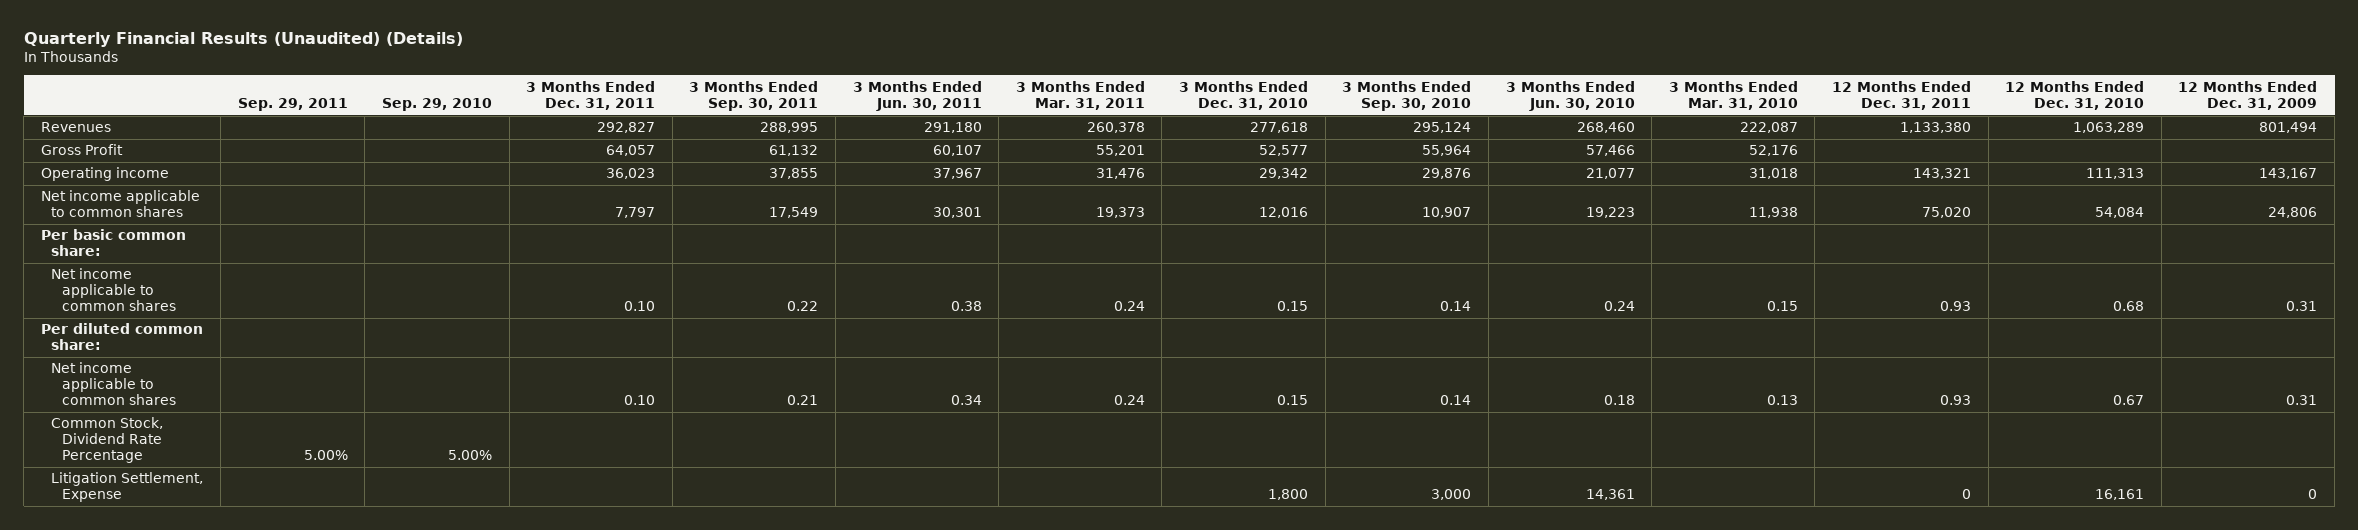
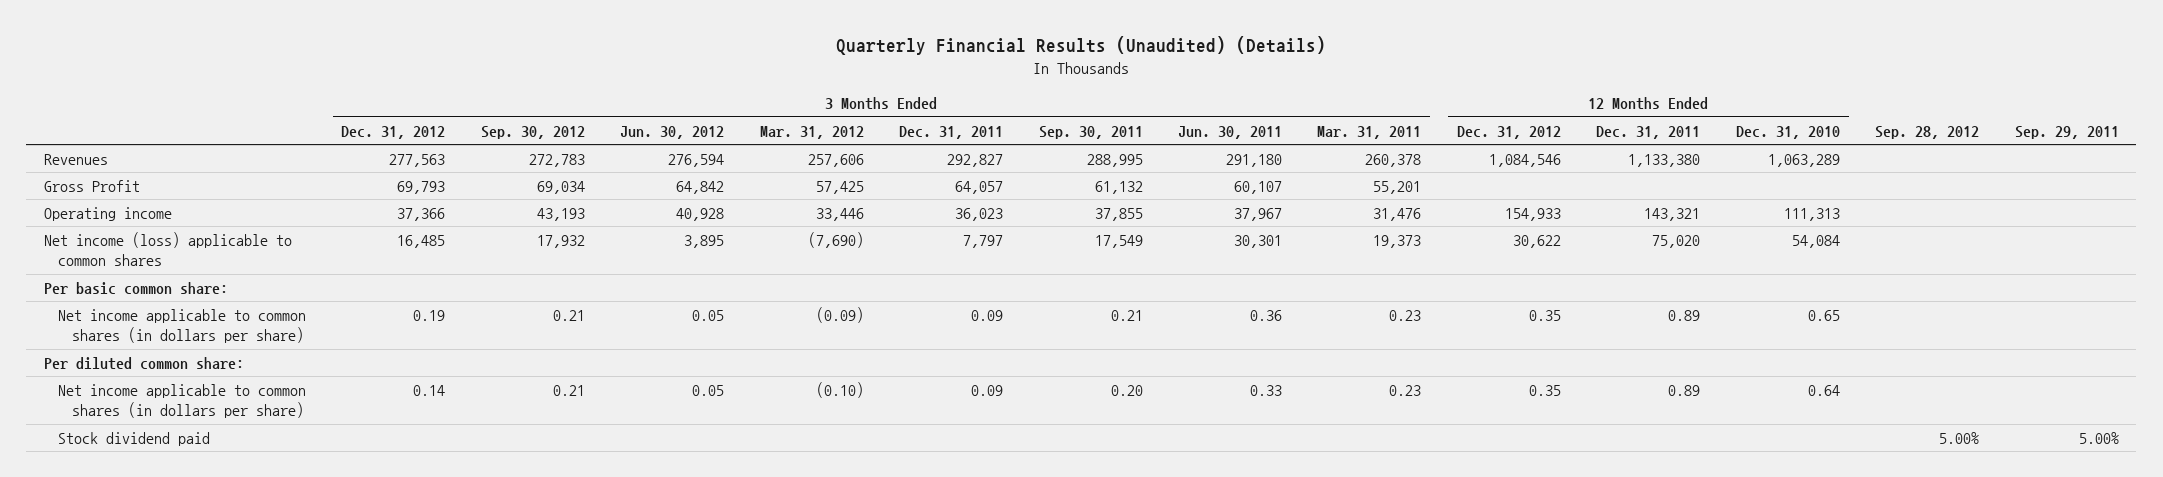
[381,97,492,111] Sep. 29, 2010 -> none
[1179,80,1309,110] 3 Months Ended Dec. 31, 2010 -> none
[1342,80,1472,111] 3 Months Ended Sep. 30, 2010 -> none
[1505,80,1635,111] 3 Months Ended Jun. 30, 2010 -> none
[1668,80,1798,110] 3 Months Ended Mar. 31, 2010 -> none
[2178,80,2318,110] 12 Months Ended Dec. 31, 2009 -> none
none -> [341,125,446,139] Dec. 31, 2012
none -> [480,125,585,139] Sep. 30, 2012
none -> [620,125,725,139] Jun. 30, 2012
none -> [759,125,864,139] Mar. 31, 2012
none -> [1456,125,1561,139] Dec. 31, 2012
none -> [1875,125,1980,139] Sep. 28, 2012
[40,190,200,218] Net income applicable to common shares -> [44,231,293,267] Net income (loss) applicable to common shares
[51,268,177,312] Net income applicable to common shares -> [58,308,307,344] Net income applicable to common shares (in dollars per share)
[624,301,656,312] 0.10 -> [971,309,1004,321] 0.09
[787,301,819,312] 0.22 -> [1110,309,1143,321] 0.21
[950,301,982,312] 0.38 -> [1250,309,1283,321] 0.36
[1113,301,1145,312] 0.24 -> [1389,309,1422,321] 0.23
[1940,301,1972,312] 0.93 -> [1668,309,1701,321] 0.89
[2113,301,2145,312] 0.68 -> [1807,309,1840,321] 0.65
[51,472,204,503] Litigation Settlement, Expense -> none
[51,362,177,406] Net income applicable to common shares -> [58,383,307,419] Net income applicable to common shares (in dollars per share)
[624,395,656,406] 0.10 -> [971,384,1004,396] 0.09
[787,395,819,406] 0.21 -> [1110,384,1143,396] 0.20
[950,395,982,406] 0.34 -> [1250,384,1283,396] 0.33
[1113,395,1145,406] 0.24 -> [1389,384,1422,396] 0.23
[1940,395,1972,406] 0.93 -> [1668,384,1701,396] 0.89
[2113,395,2145,406] 0.67 -> [1807,384,1840,396] 0.64
[51,417,164,464] Common Stock, Dividend Rate Percentage -> [58,431,211,446] Stock dividend paid

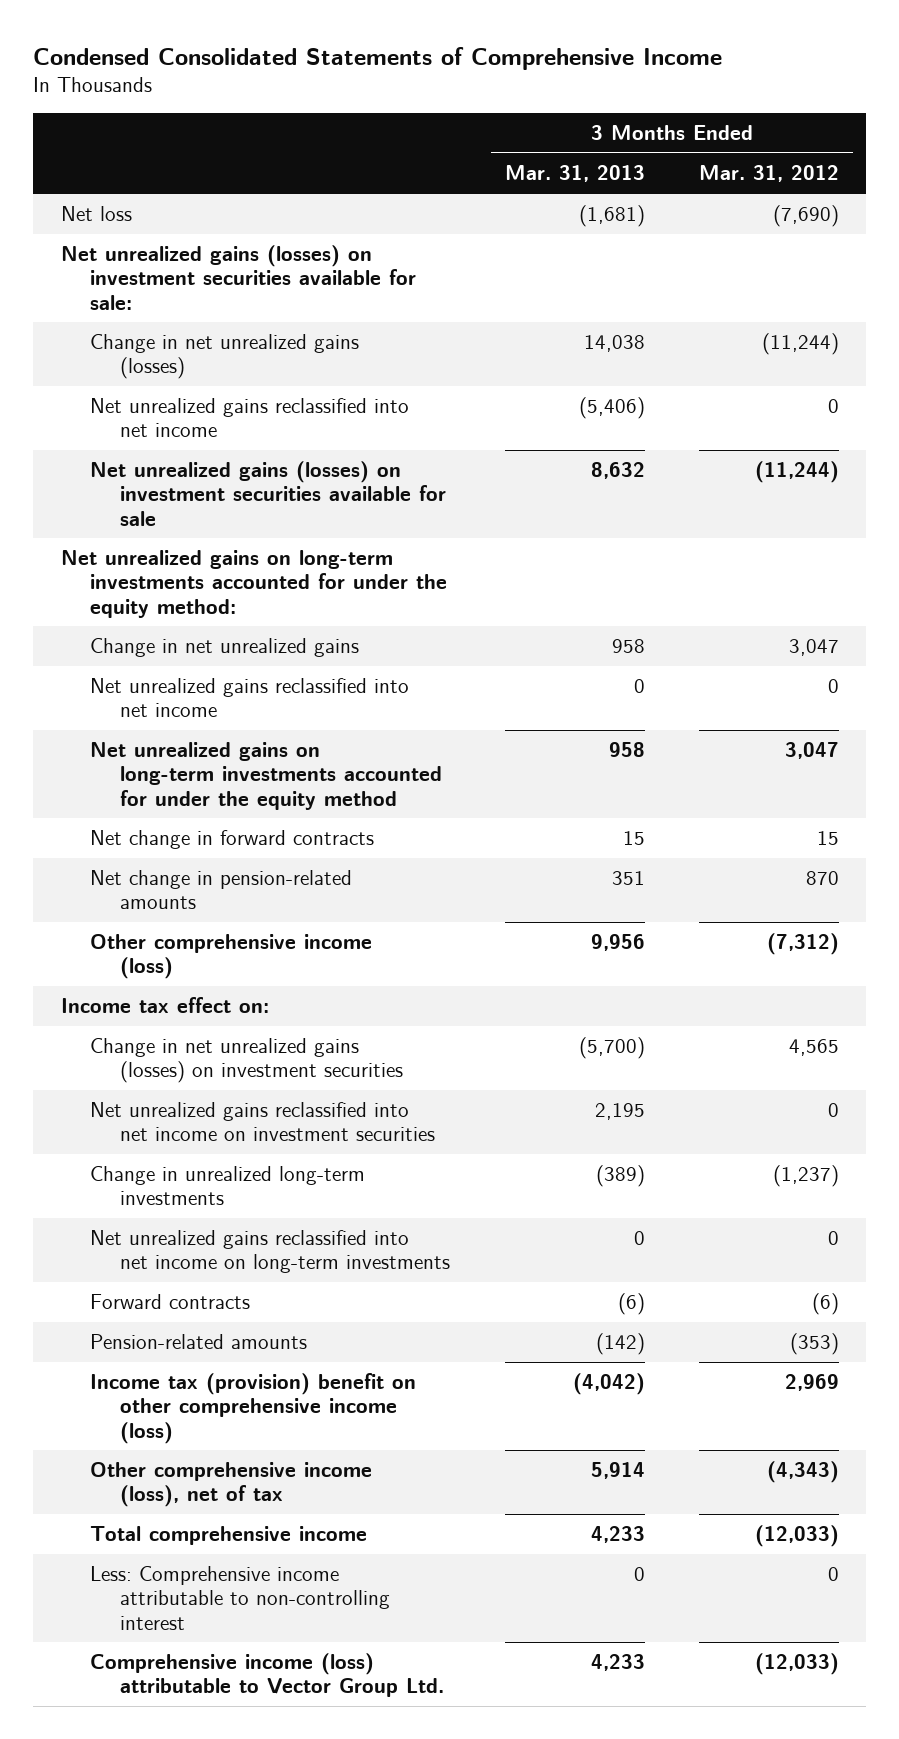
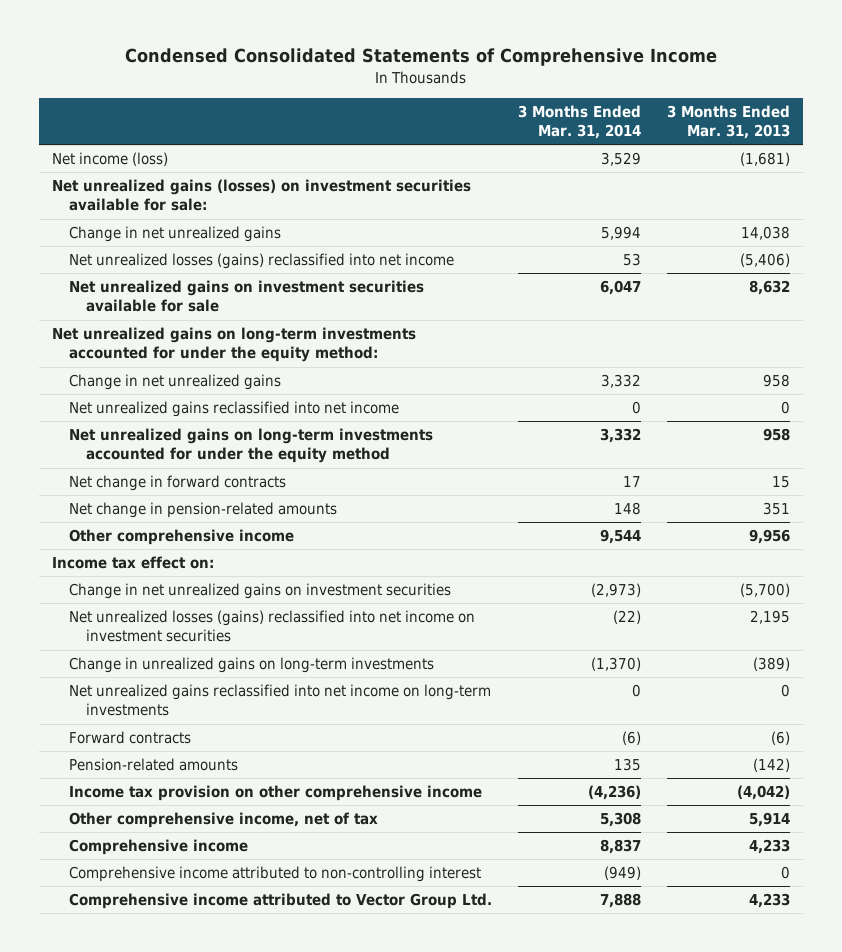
[698,165,839,183] Mar. 31, 2012 -> none
none -> [518,105,642,140] 3 Months Ended Mar. 31, 2014
[60,206,132,222] Net loss -> [51,152,168,167] Net income (loss)
[90,334,360,380] Change in net unrealized gains (losses) -> [68,226,281,243] Change in net unrealized gains
[90,398,410,438] Net unrealized gains reclassified into net income -> [68,253,454,270] Net unrealized losses (gains) reclassified into net income
[90,461,447,526] Net unrealized gains (losses) on investment securities available for sale -> [68,280,424,313] Net unrealized gains on investment securities available for sale
[90,934,373,980] Other comprehensive income (loss) -> [68,529,294,546] Other comprehensive income
[90,1038,404,1084] Change in net unrealized gains (losses) on investment securities -> [68,583,451,600] Change in net unrealized gains on investment securities
[90,1102,436,1142] Net unrealized gains reclassified into net income on investment securities -> [68,610,475,643] Net unrealized losses (gains) reclassified into net income on investment securities
[90,1166,366,1206] Change in unrealized long-term investments -> [68,657,434,674] Change in unrealized gains on long-term investments
[90,1373,417,1444] Income tax (provision) benefit on other comprehensive income (loss) -> [68,785,482,802] Income tax provision on other comprehensive income
[90,1462,373,1508] Other comprehensive income (loss), net of tax -> [68,812,378,829] Other comprehensive income, net of tax
[90,1526,368,1546] Total comprehensive income -> [68,839,248,856] Comprehensive income
[90,1566,391,1630] Less: Comprehensive income attributable to non-controlling interest -> [68,866,481,883] Comprehensive income attributed to non-controlling interest
[90,1653,445,1698] Comprehensive income (loss) attributable to Vector Group Ltd. -> [68,893,492,910] Comprehensive income attributed to Vector Group Ltd.

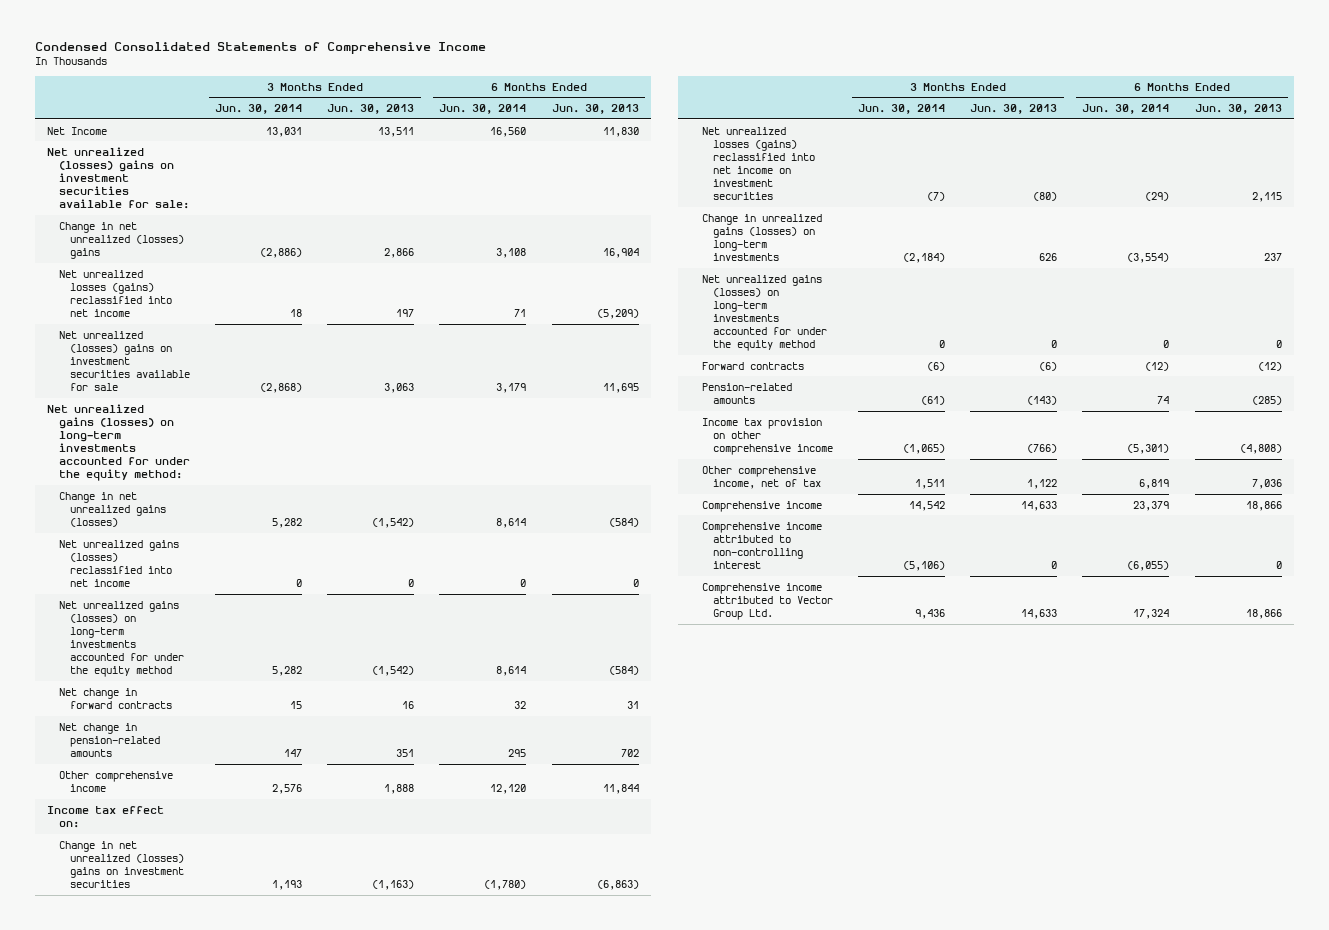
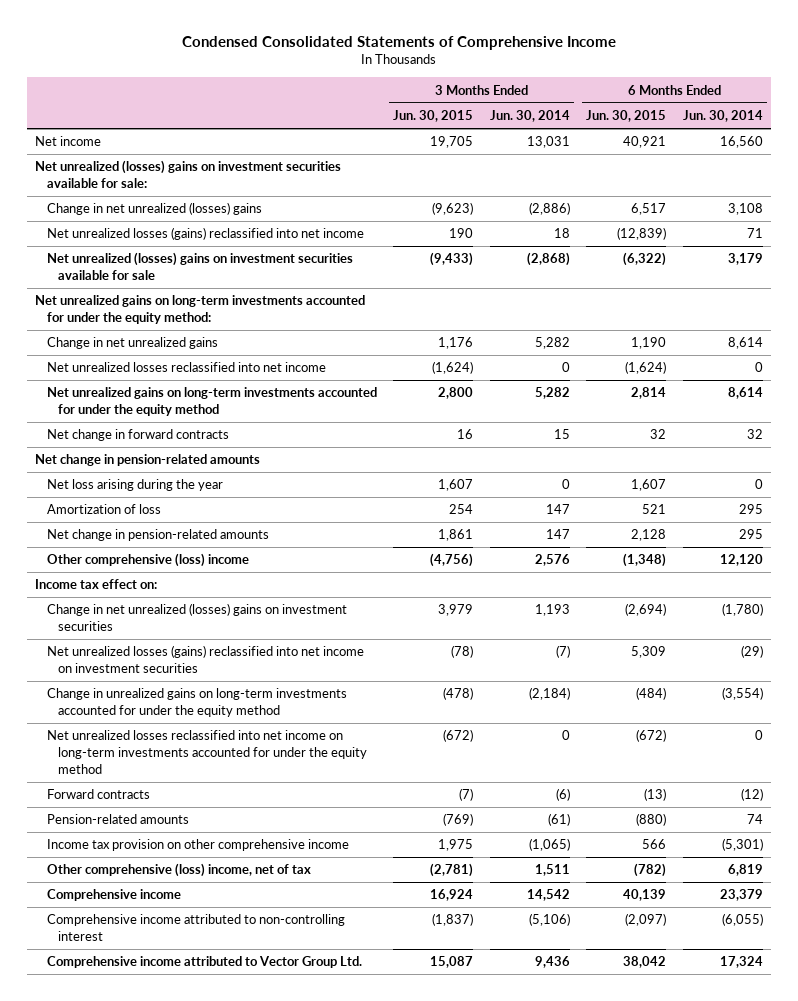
[327,104,415,115] Jun. 30, 2013 -> none
[551,104,639,115] Jun. 30, 2013 -> none
none -> [393,110,474,123] Jun. 30, 2015
none -> [586,110,667,123] Jun. 30, 2015
[47,126,108,135] Net Income -> [35,136,102,147] Net income
[47,403,190,482] Net unrealized gains (losses) on long-term investments accounted for under the equity method: -> [35,295,366,325] Net unrealized gains on long-term investments accounted for under the equity method:
[58,491,167,527] Change in net unrealized gains (losses) -> [46,337,218,350] Change in net unrealized gains
[58,539,179,588] Net unrealized gains (losses) reclassified into net income -> [46,362,326,373] Net unrealized losses reclassified into net income
[58,600,185,678] Net unrealized gains (losses) on long-term investments accounted for under the equity method -> [46,387,377,417] Net unrealized gains on long-term investments accounted for under the equity method
none -> [35,454,261,467] Net change in pension-related amounts
none -> [46,479,223,492] Net loss arising during the year
none -> [46,504,161,515] Amortization of loss
[58,770,173,792] Other comprehensive income -> [46,553,249,568] Other comprehensive (loss) income
[701,213,822,262] Change in unrealized gains (losses) on long-term investments -> [46,688,347,718] Change in unrealized gains on long-term investments accounted for under the equity method
[701,274,828,352] Net unrealized gains (losses) on long-term investments accounted for under the equity method -> [46,730,368,774] Net unrealized losses reclassified into net income on long-term investments accounted for under the equity method
[701,465,822,489] Other comprehensive income, net of tax -> [46,863,311,878] Other comprehensive (loss) income, net of tax

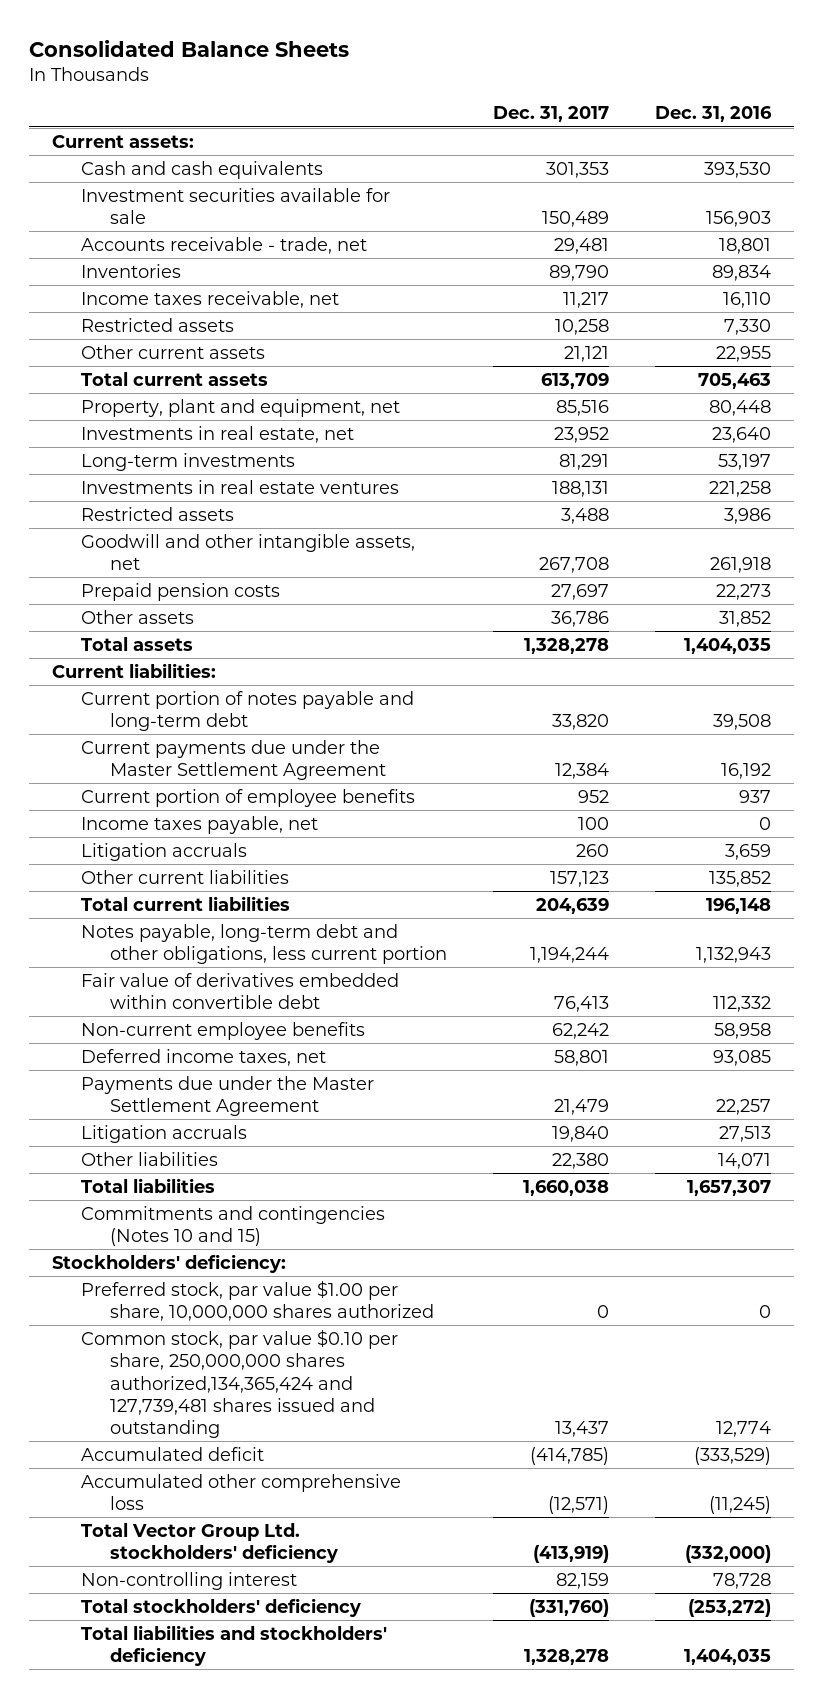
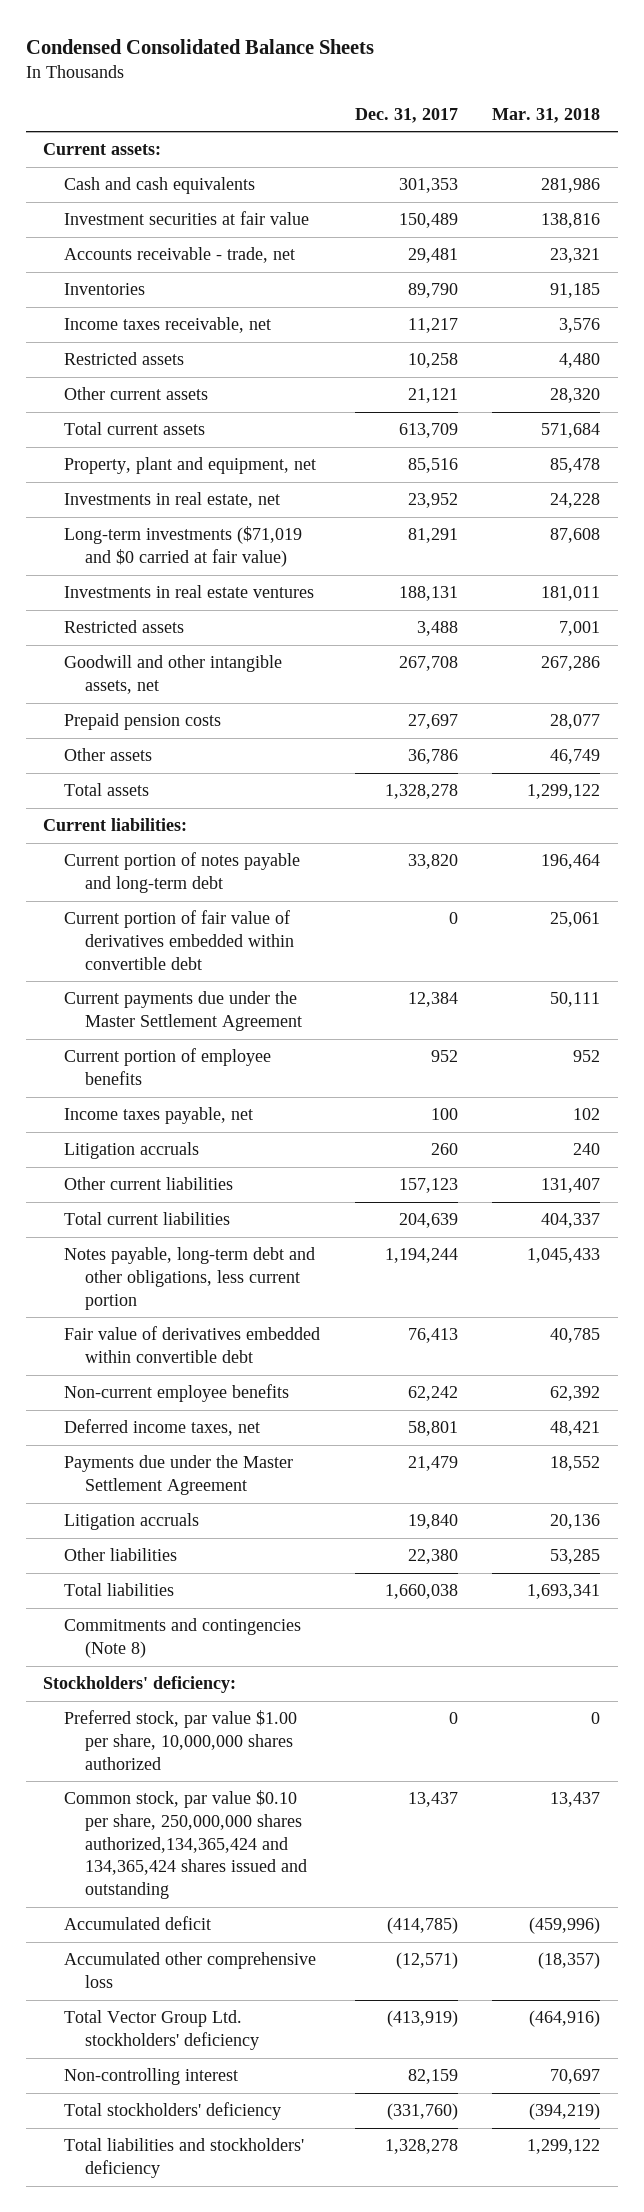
[28,39,349,57] Consolidated Balance Sheets -> [26,39,375,55] Condensed Consolidated Balance Sheets
[655,106,773,123] Dec. 31, 2016 -> none
none -> [492,107,601,123] Mar. 31, 2018
[80,187,390,225] Investment securities available for sale -> [64,211,310,226] Investment securities at fair value
[80,452,295,471] Long-term investments -> [64,526,303,567] Long-term investments ($71,019 and $0 carried at fair value)
none -> [64,910,294,970] Current portion of fair value of derivatives embedded within convertible debt
[80,1205,385,1247] Commitments and contingencies (Notes 10 and 15) -> [64,1618,302,1658] Commitments and contingencies (Note 8)
[80,1328,398,1439] Common stock, par value $0.10 per share, 250,000,000 shares authorized,134,365,424 and 127,739,481 shares issued and outstanding -> [64,1790,307,1899] Common stock, par value $0.10 per share, 250,000,000 shares authorized,134,365,424 and 134,365,424 shares issued and outstanding

